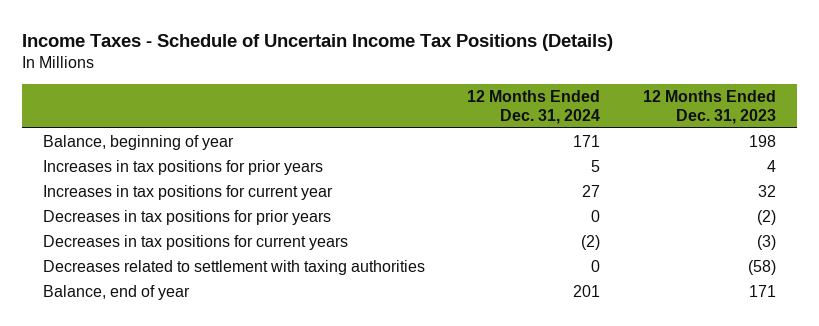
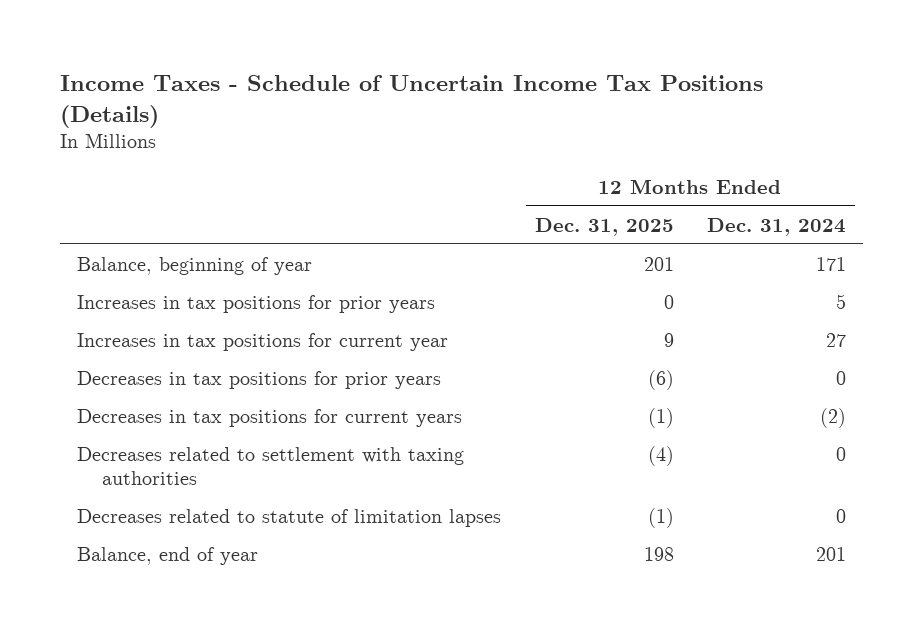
[642,90,776,124] 12 Months Ended Dec. 31, 2023 -> none
none -> [534,217,674,236] Dec. 31, 2025
none -> [76,508,501,527] Decreases related to statute of limitation lapses

